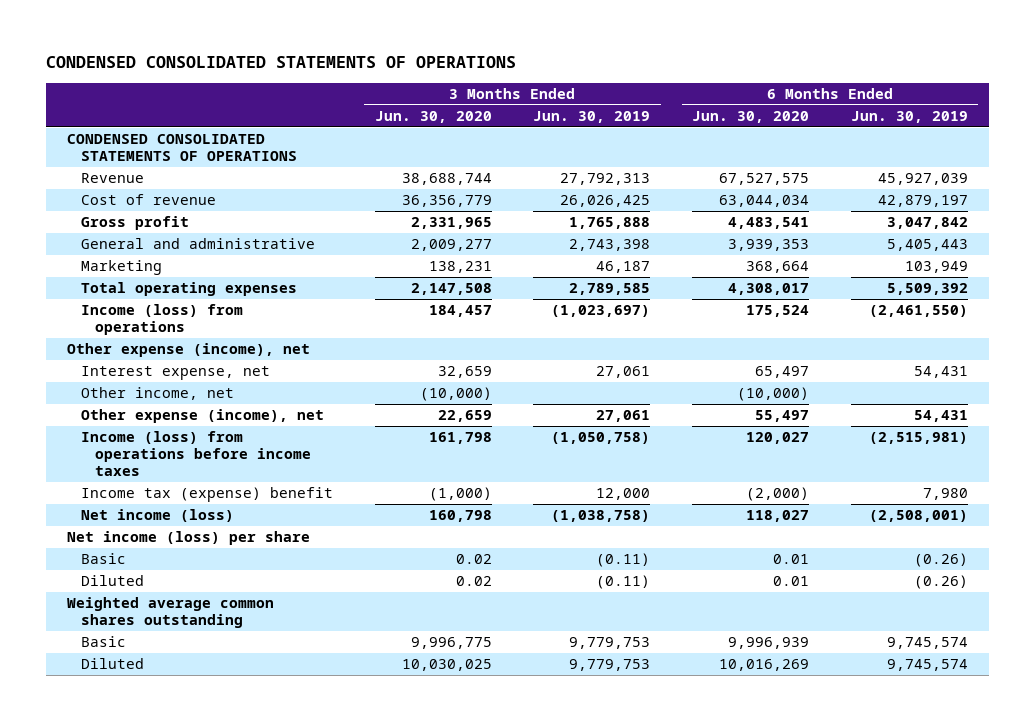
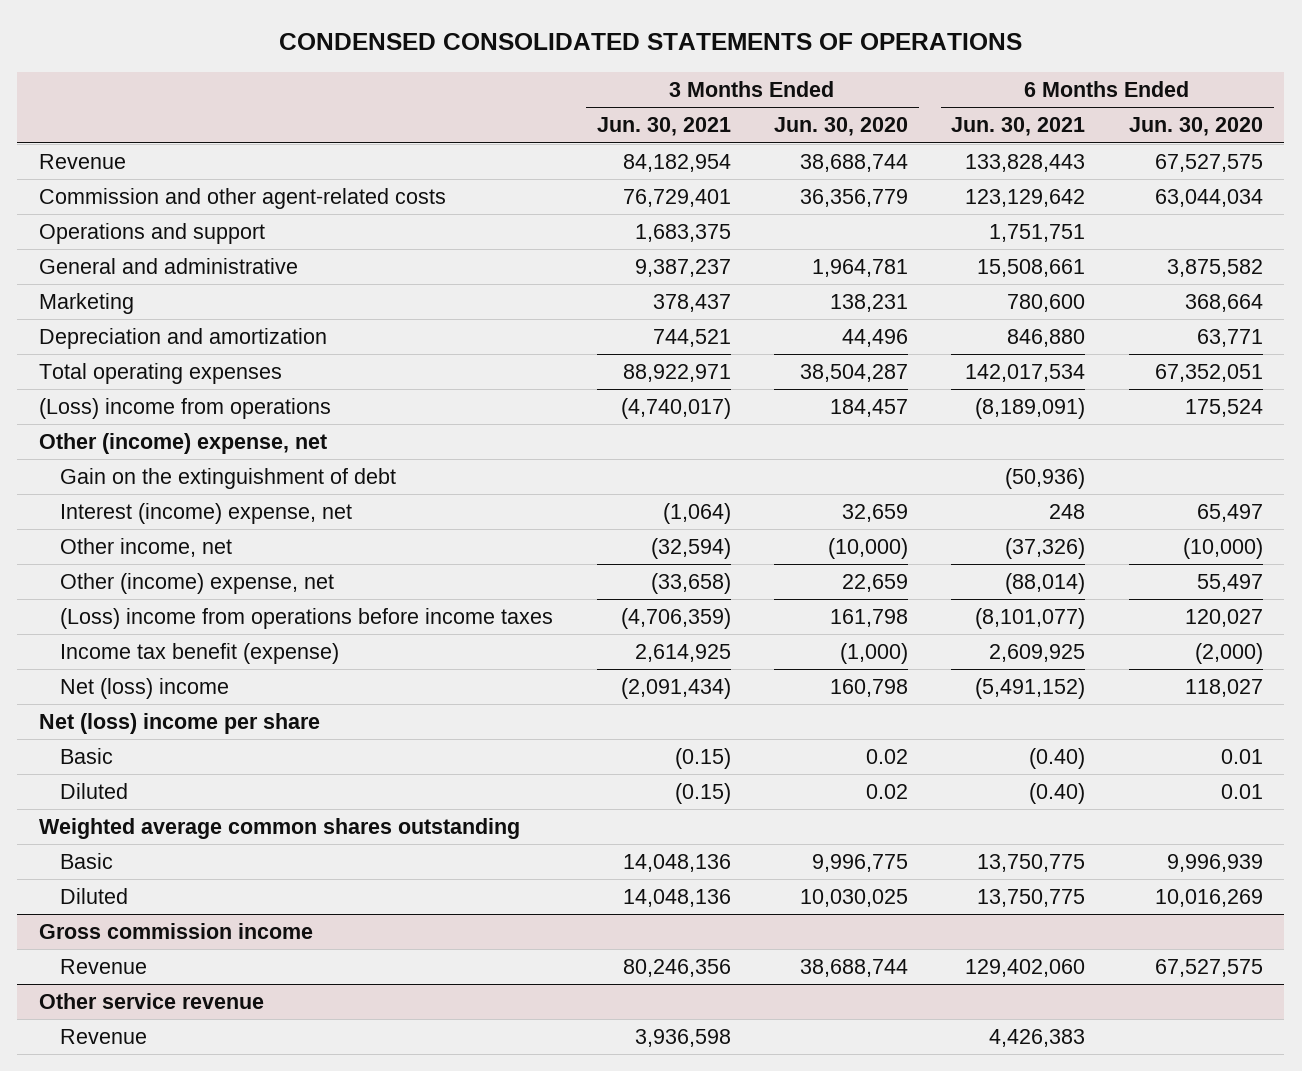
[533,110,651,123] Jun. 30, 2019 -> none
[850,110,968,123] Jun. 30, 2019 -> none
none -> [596,117,731,137] Jun. 30, 2021
none -> [951,117,1086,137] Jun. 30, 2021
[67,134,297,162] CONDENSED CONSOLIDATED STATEMENTS OF OPERATIONS -> none
[80,216,189,231] Gross profit -> none
[80,194,216,206] Cost of revenue -> [38,188,446,210] Commission and other agent-related costs
none -> [38,223,265,245] Operations and support
[410,239,492,252] 2,009,277 -> [811,259,908,278] 1,964,781
[727,239,809,252] 3,939,353 -> [1166,259,1263,278] 3,875,582
none -> [38,328,327,350] Depreciation and amortization
[410,283,492,296] 2,147,508 -> [799,364,908,383] 38,504,287
[727,283,809,296] 4,308,017 -> [1154,364,1263,383] 67,352,051
[80,304,243,336] Income (loss) from operations -> [38,398,331,420] (Loss) income from operations
[67,343,311,358] Other expense (income), net -> [38,433,327,455] Other (income) expense, net
none -> [60,468,397,490] Gain on the extinguishment of debt
[80,366,270,381] Interest expense, net -> [60,503,353,525] Interest (income) expense, net
[80,409,324,424] Other expense (income), net -> [60,573,335,595] Other (income) expense, net
[80,431,311,476] Income (loss) from operations before income taxes -> [60,608,554,630] (Loss) income from operations before income taxes
[80,487,333,503] Income tax (expense) benefit -> [60,643,340,665] Income tax benefit (expense)
[80,509,234,523] Net income (loss) -> [60,678,230,700] Net (loss) income
[67,531,311,546] Net income (loss) per share -> [38,713,320,735] Net (loss) income per share
none -> [38,923,313,940] Gross commission income
none -> [60,959,148,975] Revenue
none -> [38,993,264,1010] Other service revenue
none -> [60,1029,148,1045] Revenue

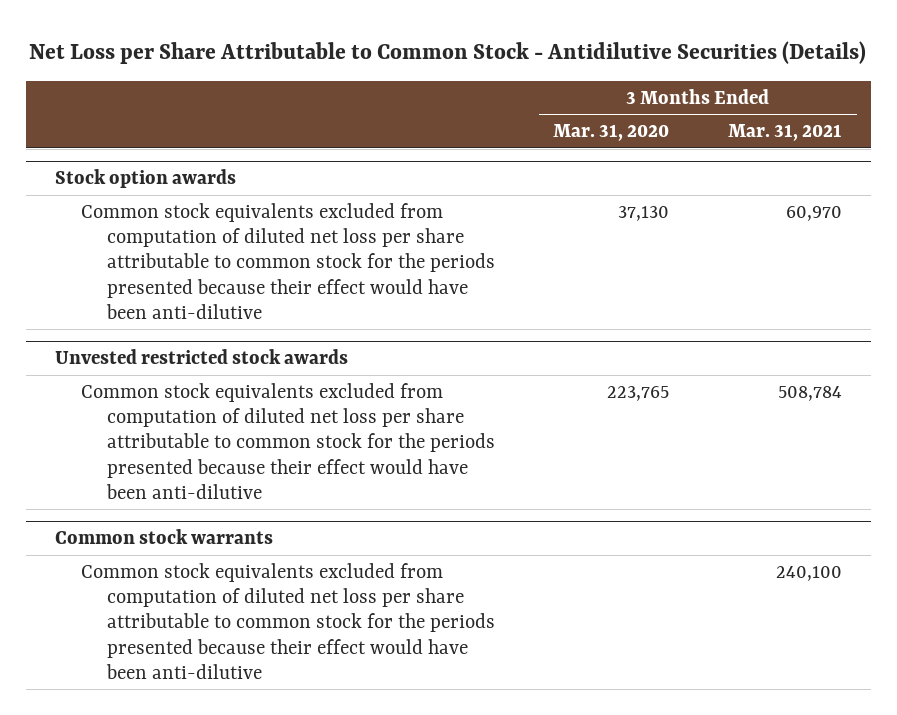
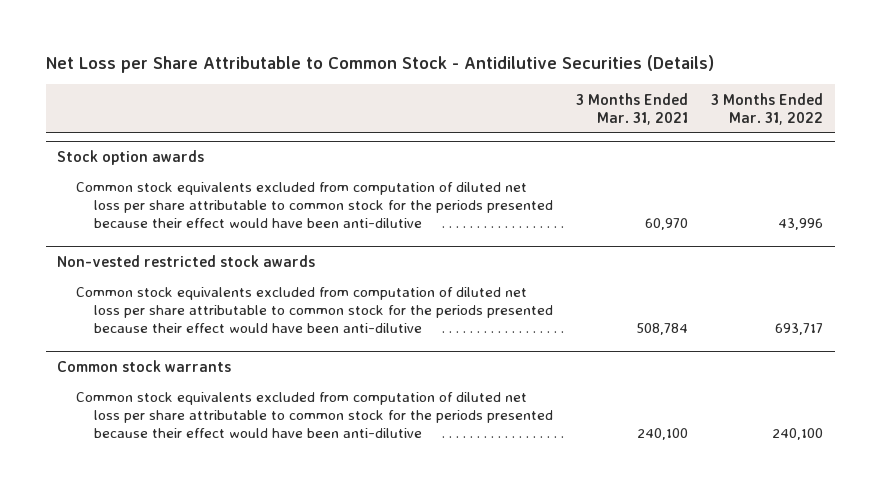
[553,124,670,142] Mar. 31, 2020 -> none
none -> [711,92,824,125] 3 Months Ended Mar. 31, 2022
[54,349,348,365] Unvested restricted stock awards -> [57,255,316,268] Non-vested restricted stock awards

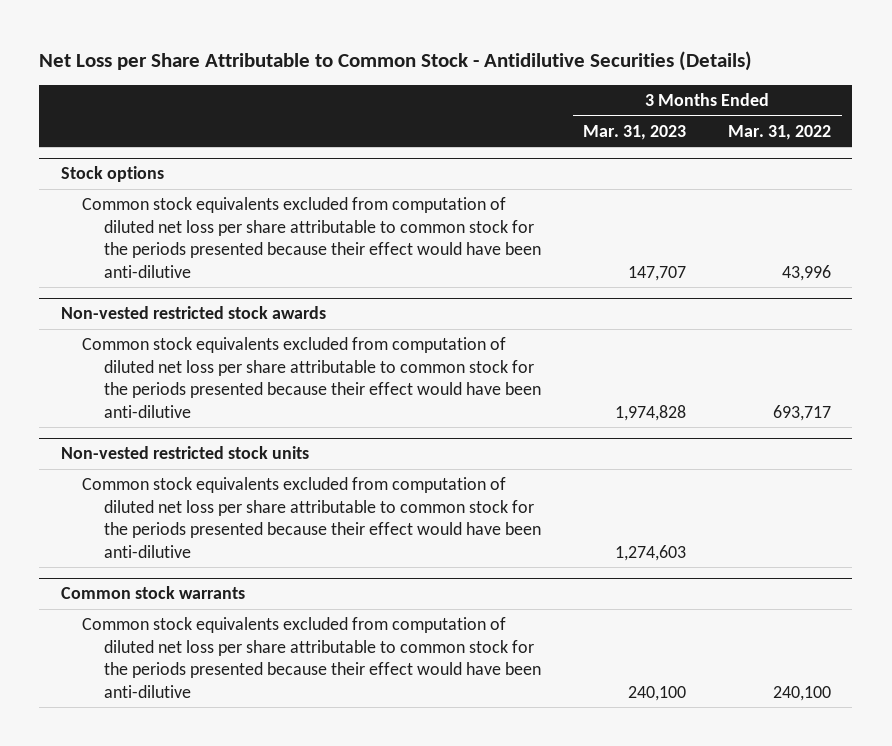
[576,92,689,125] 3 Months Ended Mar. 31, 2021 -> none
none -> [583,124,687,140] Mar. 31, 2023
[57,150,205,166] Stock option awards -> [60,166,164,183] Stock options
none -> [60,446,309,460] Non-vested restricted stock units
none -> [82,477,541,559] Common stock equivalents excluded from computation of diluted net loss per share attributable to common stock for the periods presented because their effect would have been anti-dilutive

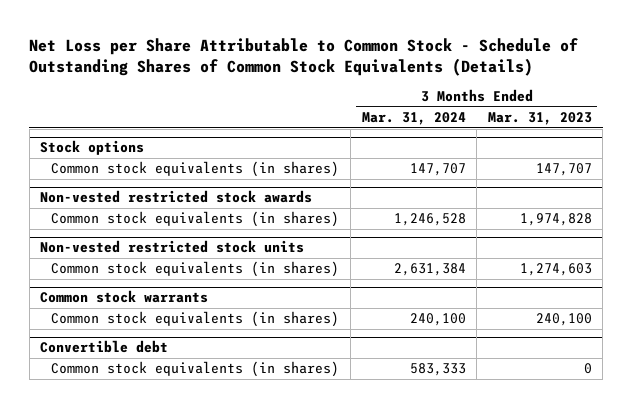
[39,51,753,72] Net Loss per Share Attributable to Common Stock - Antidilutive Securities (Details) -> [29,37,579,77] Net Loss per Share Attributable to Common Stock - Schedule of Outstanding Shares of Common Stock Equivalents (Details)
[728,124,832,140] Mar. 31, 2022 -> none
none -> [361,112,466,126] Mar. 31, 2024
[82,197,541,279] Common stock equivalents excluded from computation of diluted net loss per share attributable to common stock for the periods presented because their effect would have been anti-dilutive -> [51,161,340,178] Common stock equivalents (in shares)
[82,337,541,419] Common stock equivalents excluded from computation of diluted net loss per share attributable to common stock for the periods presented because their effect would have been anti-dilutive -> [51,211,340,228] Common stock equivalents (in shares)
[82,477,541,559] Common stock equivalents excluded from computation of diluted net loss per share attributable to common stock for the periods presented because their effect would have been anti-dilutive -> [51,261,340,278] Common stock equivalents (in shares)
[82,617,541,699] Common stock equivalents excluded from computation of diluted net loss per share attributable to common stock for the periods presented because their effect would have been anti-dilutive -> [51,311,340,328] Common stock equivalents (in shares)
none -> [40,340,169,354] Convertible debt
none -> [51,361,340,378] Common stock equivalents (in shares)

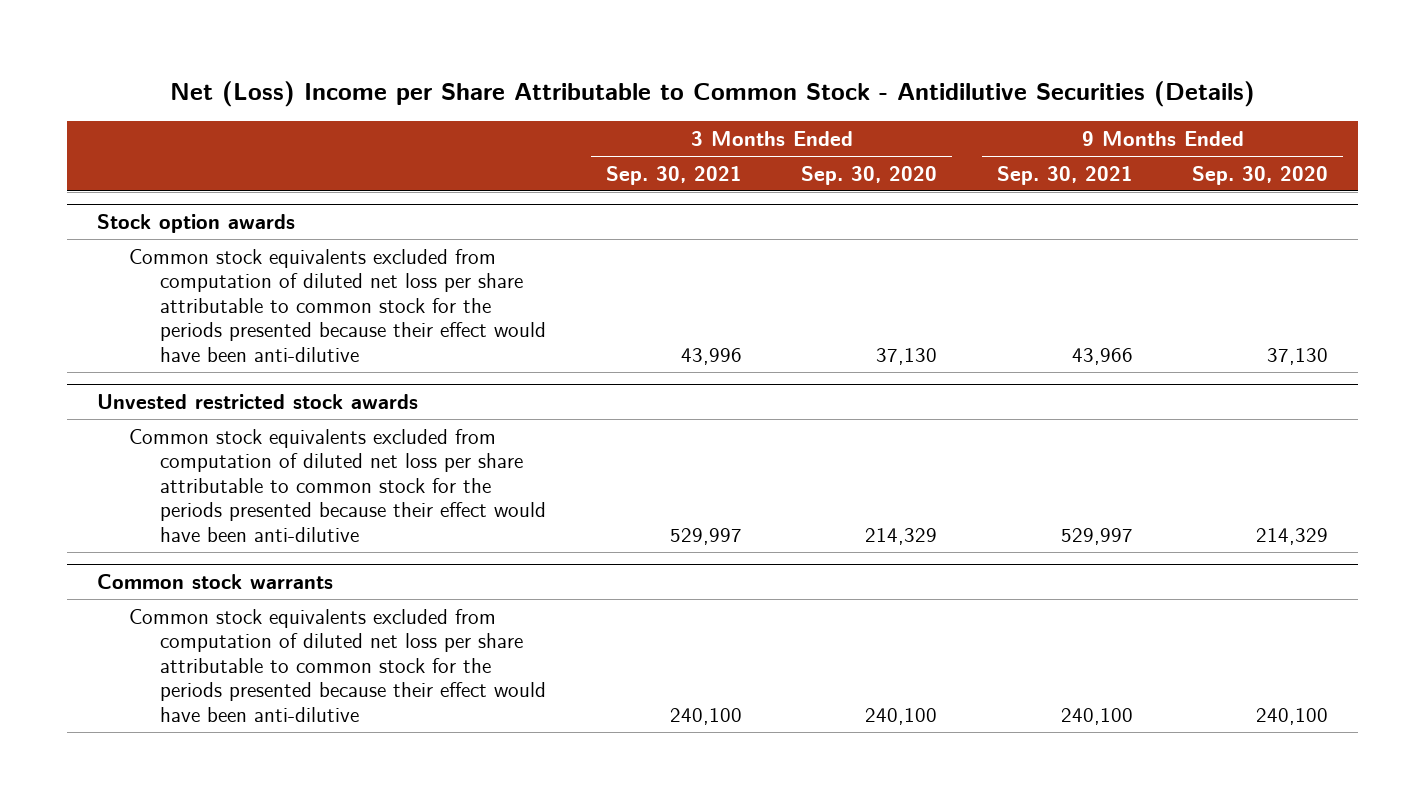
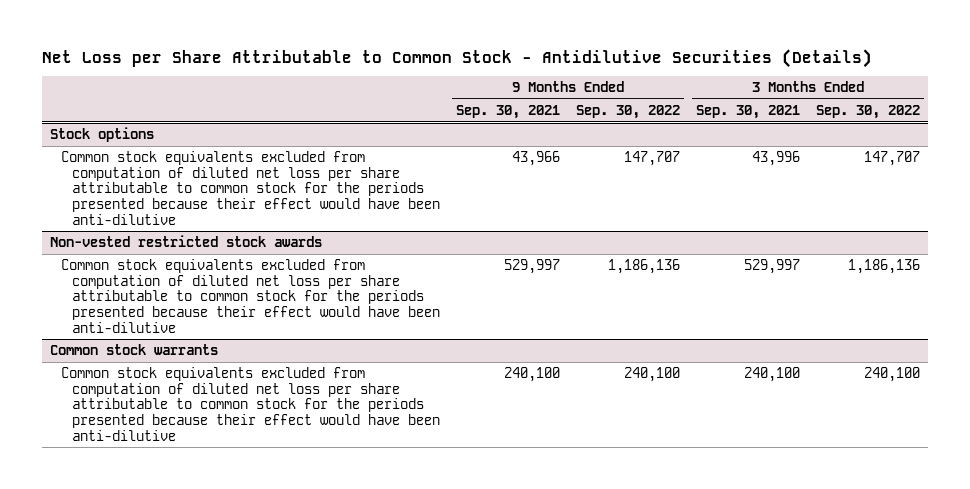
[169,81,1255,108] Net (Loss) Income per Share Attributable to Common Stock - Antidilutive Securities (Details) -> [41,48,872,68] Net Loss per Share Attributable to Common Stock - Antidilutive Securities (Details)
[801,165,938,185] Sep. 30, 2020 -> none
[1192,165,1329,185] Sep. 30, 2020 -> none
none -> [576,104,681,119] Sep. 30, 2022
none -> [816,104,921,119] Sep. 30, 2022
[96,214,295,234] Stock option awards -> [49,127,154,143] Stock options
[96,394,418,410] Unvested restricted stock awards -> [49,235,322,248] Non-vested restricted stock awards

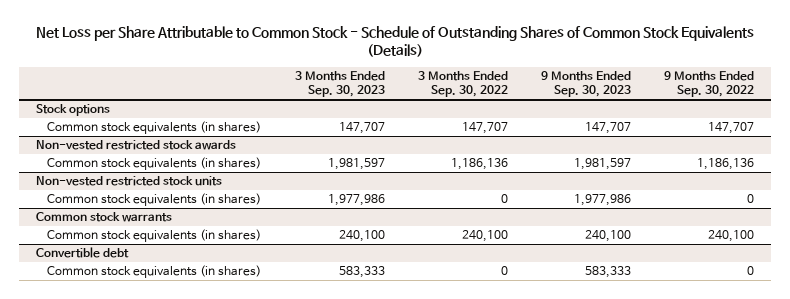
[41,48,872,68] Net Loss per Share Attributable to Common Stock - Antidilutive Securities (Details) -> [36,26,755,58] Net Loss per Share Attributable to Common Stock - Schedule of Outstanding Shares of Common Stock Equivalents (Details)
[455,104,560,119] Sep. 30, 2021 -> none
[696,104,801,119] Sep. 30, 2021 -> none
none -> [294,70,385,98] 3 Months Ended Sep. 30, 2023
none -> [541,70,632,98] 9 Months Ended Sep. 30, 2023
[60,151,440,225] Common stock equivalents excluded from computation of diluted net loss per share attributable to common stock for the periods presented because their effect would have been anti-dilutive -> [47,120,262,134] Common stock equivalents (in shares)
[60,259,440,333] Common stock equivalents excluded from computation of diluted net loss per share attributable to common stock for the periods presented because their effect would have been anti-dilutive -> [47,156,262,170] Common stock equivalents (in shares)
none -> [35,175,222,186] Non-vested restricted stock units
none -> [47,192,262,206] Common stock equivalents (in shares)
[60,367,440,441] Common stock equivalents excluded from computation of diluted net loss per share attributable to common stock for the periods presented because their effect would have been anti-dilutive -> [47,228,262,242] Common stock equivalents (in shares)
none -> [35,246,129,258] Convertible debt
none -> [47,264,262,278] Common stock equivalents (in shares)

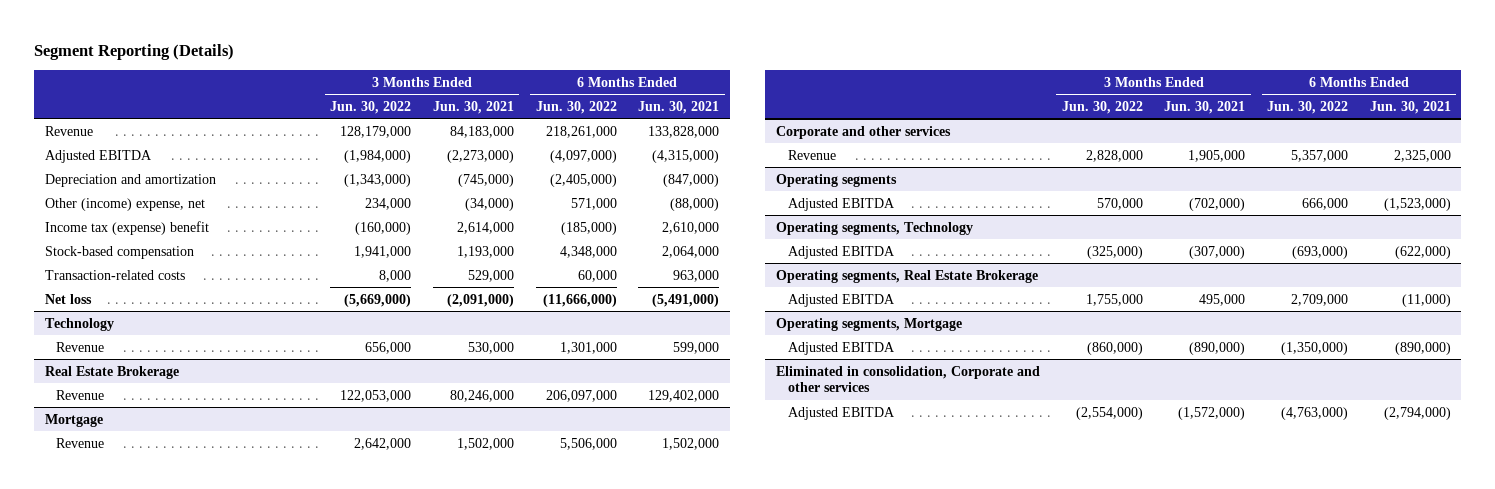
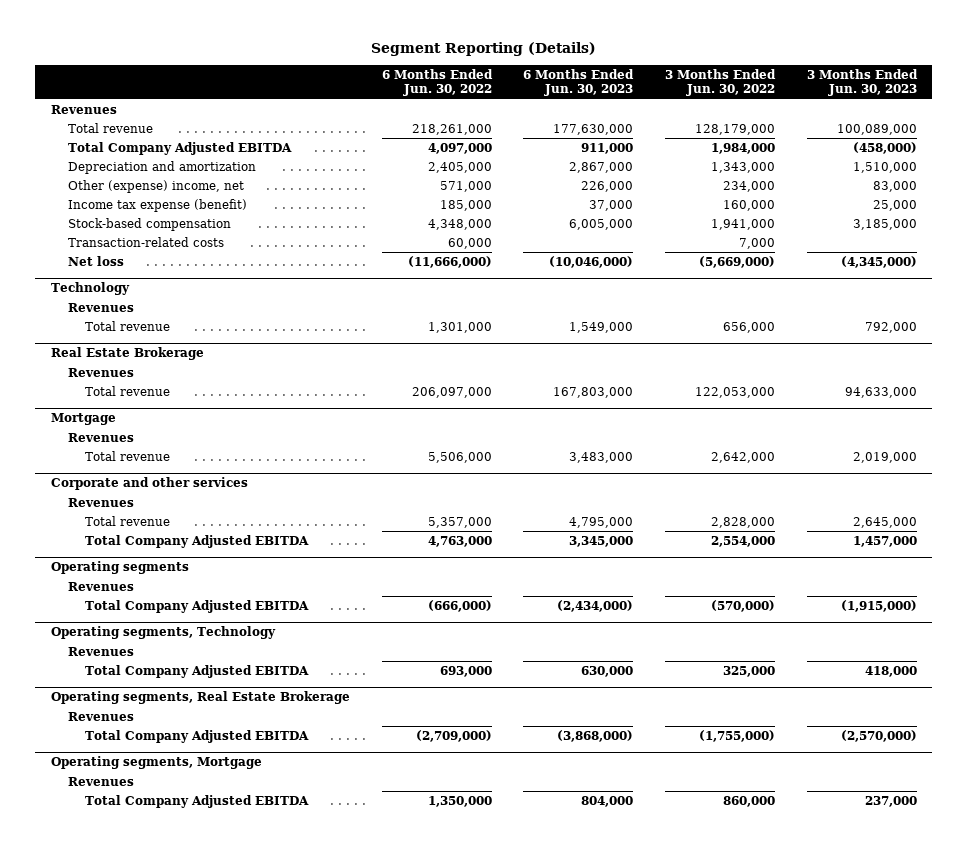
[432,100,514,114] Jun. 30, 2021 -> none
[638,100,720,114] Jun. 30, 2021 -> none
none -> [523,68,635,97] 6 Months Ended Jun. 30, 2023
none -> [806,68,918,97] 3 Months Ended Jun. 30, 2023
none -> [50,104,117,114] Revenues
[44,125,93,136] Revenue -> [67,122,153,133] Total revenue
[44,149,152,163] Adjusted EBITDA -> [67,141,292,155] Total Company Adjusted EBITDA
[344,149,412,163] (1,984,000) -> [710,142,775,154] 1,984,000
[549,149,617,163] (4,097,000) -> [427,142,492,154] 4,097,000
[344,173,412,187] (1,343,000) -> [710,161,775,173] 1,343,000
[549,173,617,187] (2,405,000) -> [427,161,492,173] 2,405,000
[44,197,205,211] Other (income) expense, net -> [67,179,244,193] Other (expense) income, net
[44,220,209,235] Income tax (expense) benefit -> [67,198,247,212] Income tax expense (benefit)
[355,221,412,235] (160,000) -> [722,199,775,211] 160,000
[560,221,617,235] (185,000) -> [439,199,492,211] 185,000
[379,269,412,282] 8,000 -> [738,237,775,249] 7,000
none -> [67,302,134,312] Revenues
[56,341,105,352] Revenue -> [84,320,170,331] Total revenue
none -> [67,367,134,377] Revenues
[56,389,105,400] Revenue -> [84,385,170,396] Total revenue
none -> [67,432,134,442] Revenues
[56,437,105,448] Revenue -> [84,450,170,461] Total revenue
none -> [67,497,134,507] Revenues
[787,149,836,160] Revenue -> [84,515,170,526] Total revenue
none -> [84,534,309,548] Total Company Adjusted EBITDA
none -> [67,581,134,591] Revenues
[787,197,895,211] Adjusted EBITDA -> [84,599,309,613] Total Company Adjusted EBITDA
[1096,197,1143,210] 570,000 -> [710,599,775,612] (570,000)
[1302,197,1349,210] 666,000 -> [427,599,492,612] (666,000)
none -> [67,646,134,656] Revenues
[787,245,895,259] Adjusted EBITDA -> [84,664,309,678] Total Company Adjusted EBITDA
[1086,245,1143,259] (325,000) -> [722,665,775,677] 325,000
[1292,245,1349,259] (693,000) -> [439,665,492,677] 693,000
none -> [67,711,134,721] Revenues
[787,293,895,307] Adjusted EBITDA -> [84,729,309,743] Total Company Adjusted EBITDA
[1085,293,1143,306] 1,755,000 -> [698,729,775,742] (1,755,000)
[1291,293,1349,306] 2,709,000 -> [415,729,492,742] (2,709,000)
[776,365,1041,393] Eliminated in consolidation, Corporate and other services -> none
[787,406,895,420] Adjusted EBITDA -> none
none -> [67,776,134,786] Revenues
[787,341,895,355] Adjusted EBITDA -> [84,794,309,808] Total Company Adjusted EBITDA
[1086,341,1143,355] (860,000) -> [722,795,775,807] 860,000
[1281,341,1349,355] (1,350,000) -> [427,795,492,807] 1,350,000

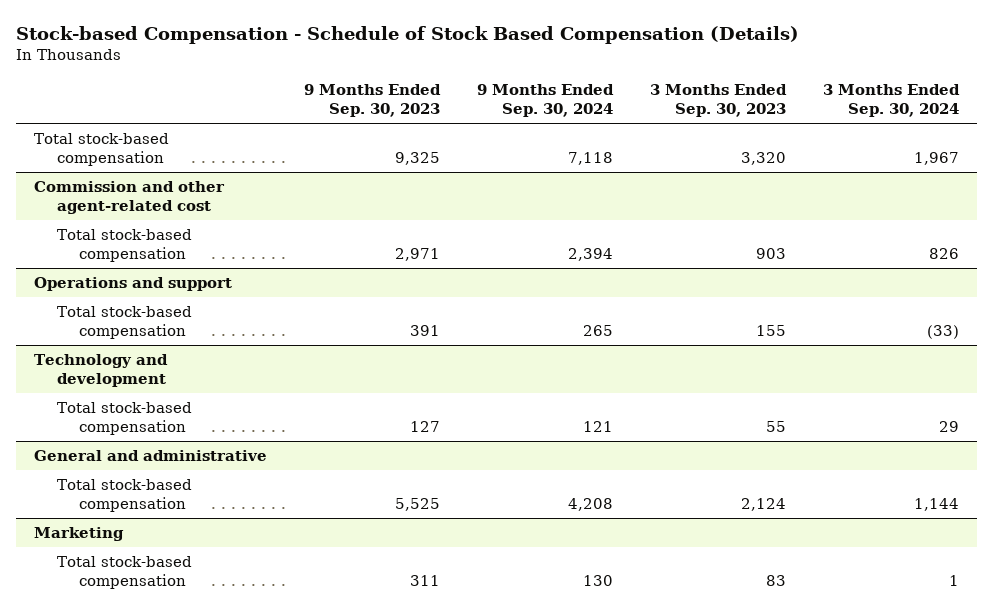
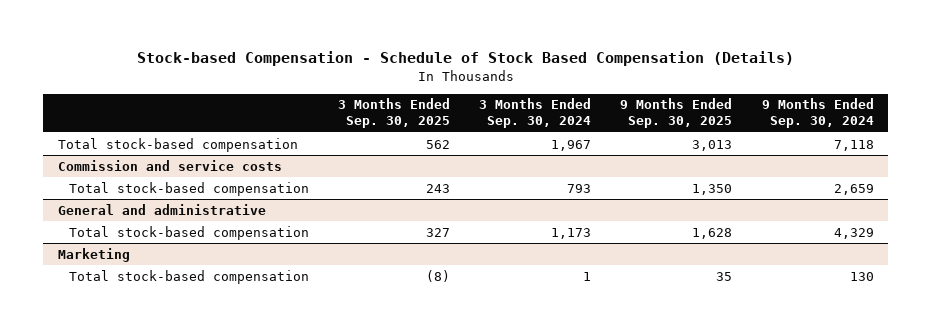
[304,84,442,118] 9 Months Ended Sep. 30, 2023 -> none
[649,84,787,118] 3 Months Ended Sep. 30, 2023 -> none
none -> [338,98,451,129] 3 Months Ended Sep. 30, 2025
none -> [620,98,733,129] 9 Months Ended Sep. 30, 2025
[34,276,233,291] Operations and support -> none
[56,305,192,340] Total stock-based compensation -> none
[34,353,169,388] Technology and development -> none
[56,401,192,436] Total stock-based compensation -> none
[34,180,226,215] Commission and other agent-related cost -> [57,159,282,171] Commission and service costs
[568,248,614,262] 2,394 -> [833,183,874,195] 2,659
[928,248,959,260] 826 -> [567,183,592,193] 793
[568,498,614,512] 4,208 -> [833,227,874,239] 4,329
[913,498,959,512] 1,144 -> [551,227,592,239] 1,173

